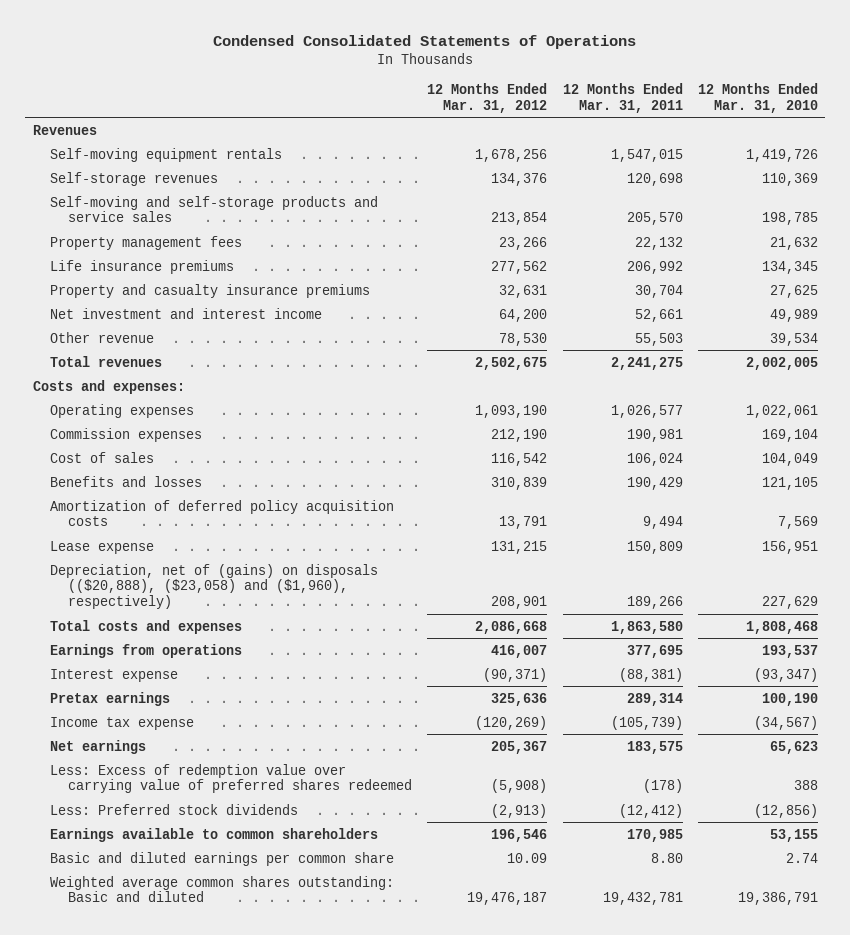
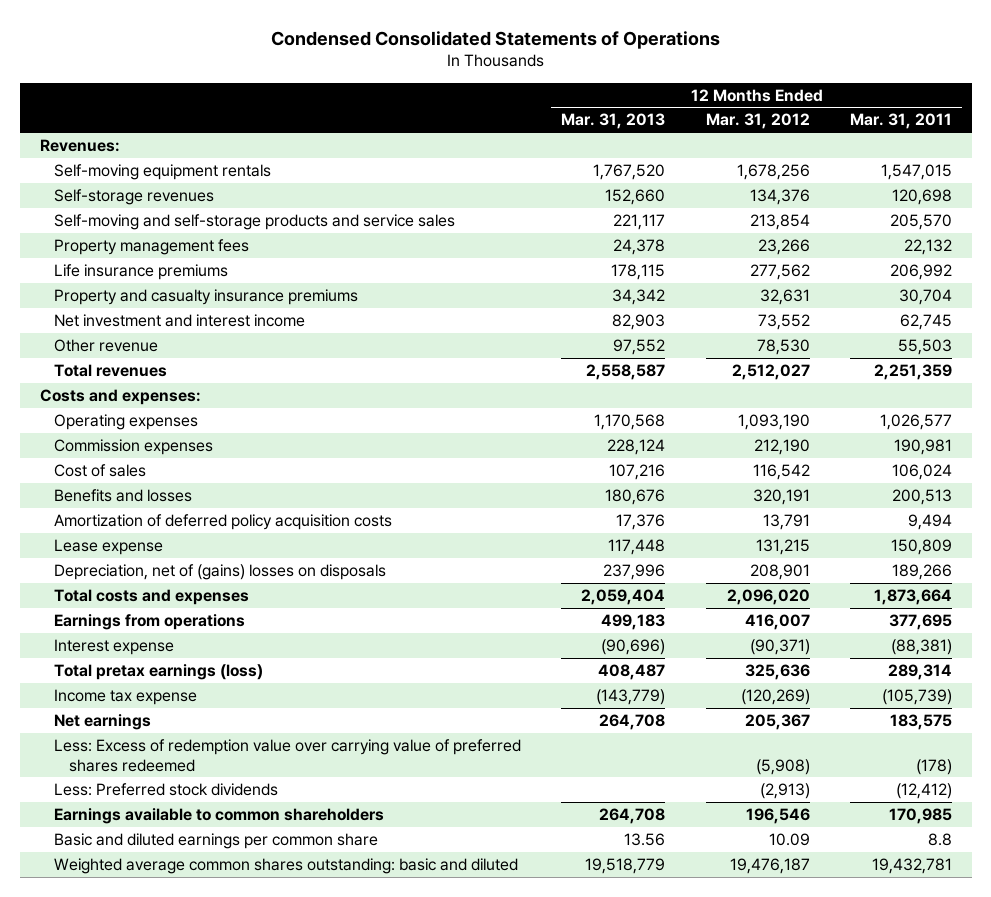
[697,82,818,113] 12 Months Ended Mar. 31, 2010 -> none
none -> [561,113,666,130] Mar. 31, 2013
[32,124,97,135] Revenues -> [39,139,120,153] Revenues:
[499,308,548,322] 64,200 -> [757,314,810,331] 73,552
[634,308,683,322] 52,661 -> [899,314,952,331] 62,745
[475,356,548,370] 2,502,675 -> [731,364,810,381] 2,512,027
[610,356,683,370] 2,241,275 -> [873,364,952,381] 2,251,359
[491,476,548,490] 310,839 -> [752,489,810,506] 320,191
[626,476,683,490] 190,429 -> [891,489,952,506] 200,513
[50,563,379,610] Depreciation, net of (gains) on disposals (($20,888), ($23,058) and ($1,960), respectively) -> [54,564,387,581] Depreciation, net of (gains) losses on disposals
[475,620,548,634] 2,086,668 -> [726,589,810,606] 2,096,020
[610,620,683,634] 1,863,580 -> [873,589,952,606] 1,873,664
[50,691,171,706] Pretax earnings -> [54,664,264,681] Total pretax earnings (loss)
[650,852,683,863] 8.80 -> [927,833,952,847] 8.8
[50,875,395,903] Weighted average common shares outstanding: Basic and diluted -> [54,858,519,875] Weighted average common shares outstanding: basic and diluted

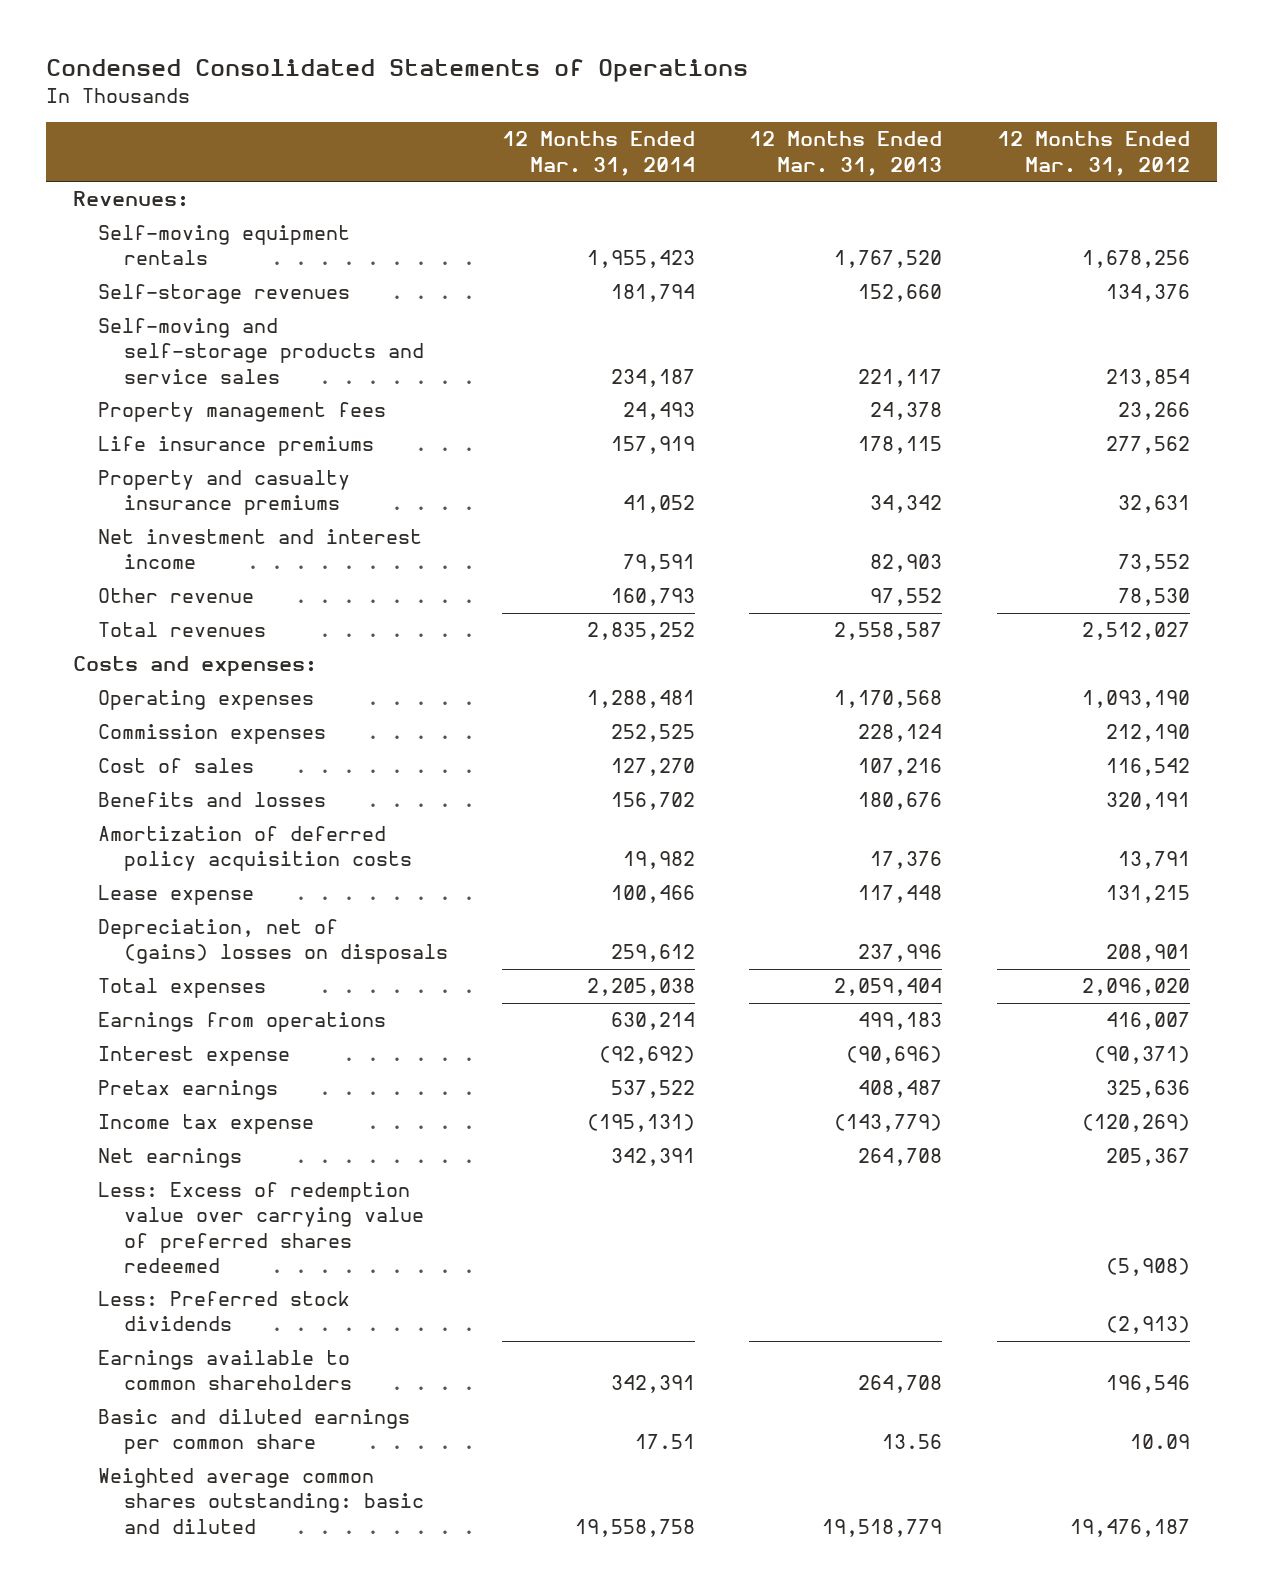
[849,113,952,130] Mar. 31, 2011 -> none
none -> [502,131,696,176] 12 Months Ended Mar. 31, 2014
[54,589,250,606] Total costs and expenses -> [98,978,267,999] Total expenses
[54,664,264,681] Total pretax earnings (loss) -> [98,1080,279,1101] Pretax earnings

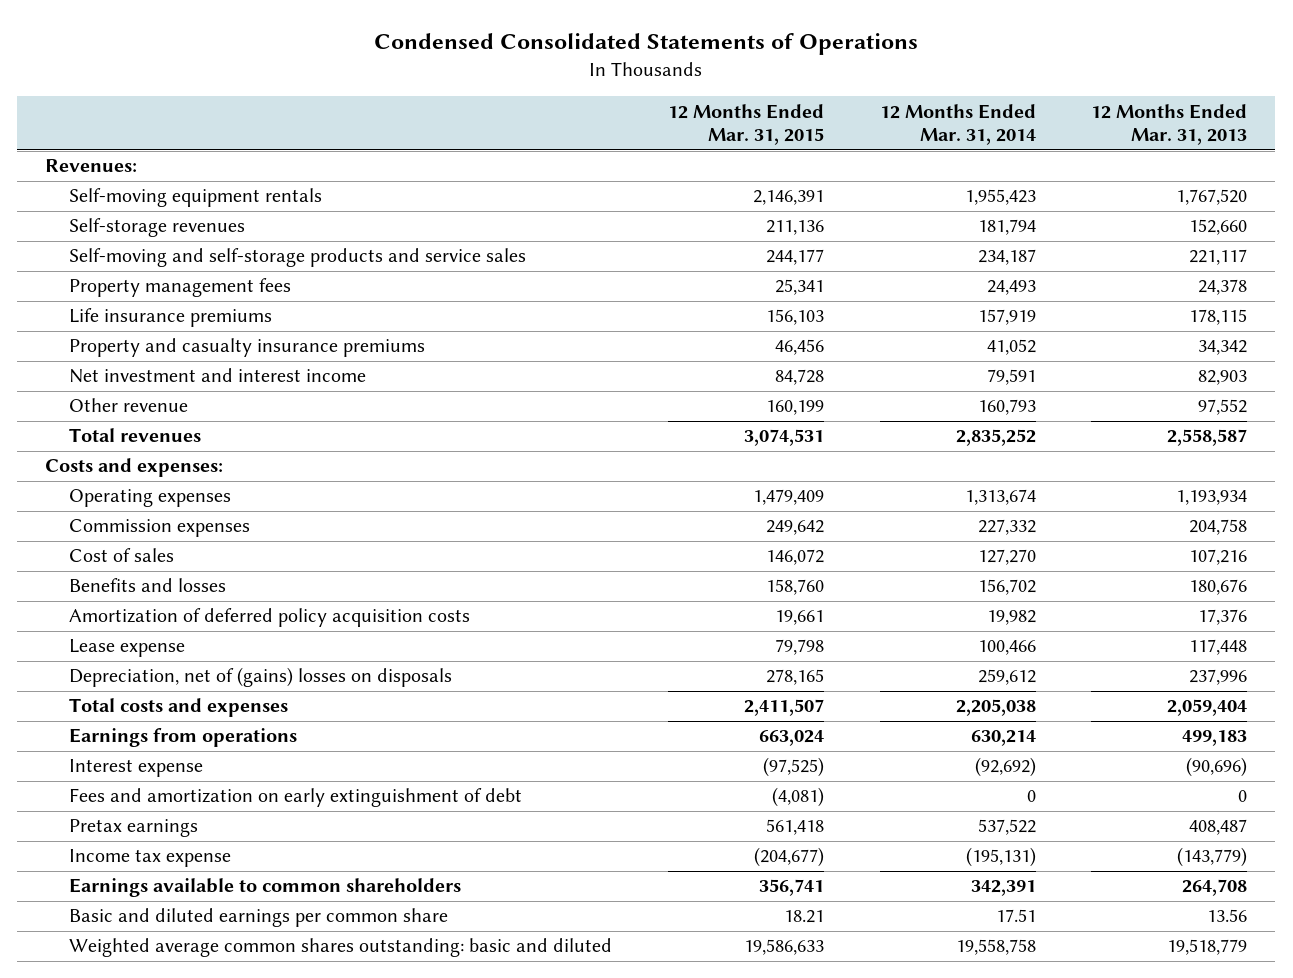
[996,131,1190,176] 12 Months Ended Mar. 31, 2012 -> none
none -> [667,103,824,146] 12 Months Ended Mar. 31, 2015
[587,690,696,709] 1,288,481 -> [964,489,1036,506] 1,313,674
[834,690,943,709] 1,170,568 -> [1176,490,1248,506] 1,193,934
[611,724,696,743] 252,525 -> [977,519,1036,536] 227,332
[858,724,943,743] 228,124 -> [1189,519,1248,536] 204,758
[98,978,267,999] Total expenses -> [69,698,289,718] Total costs and expenses
none -> [69,788,523,808] Fees and amortization on early extinguishment of debt
[98,1148,243,1169] Net earnings -> none
[98,1182,424,1273] Less: Excess of redemption value over carrying value of preferred shares redeemed -> none
[98,1291,351,1332] Less: Preferred stock dividends -> none

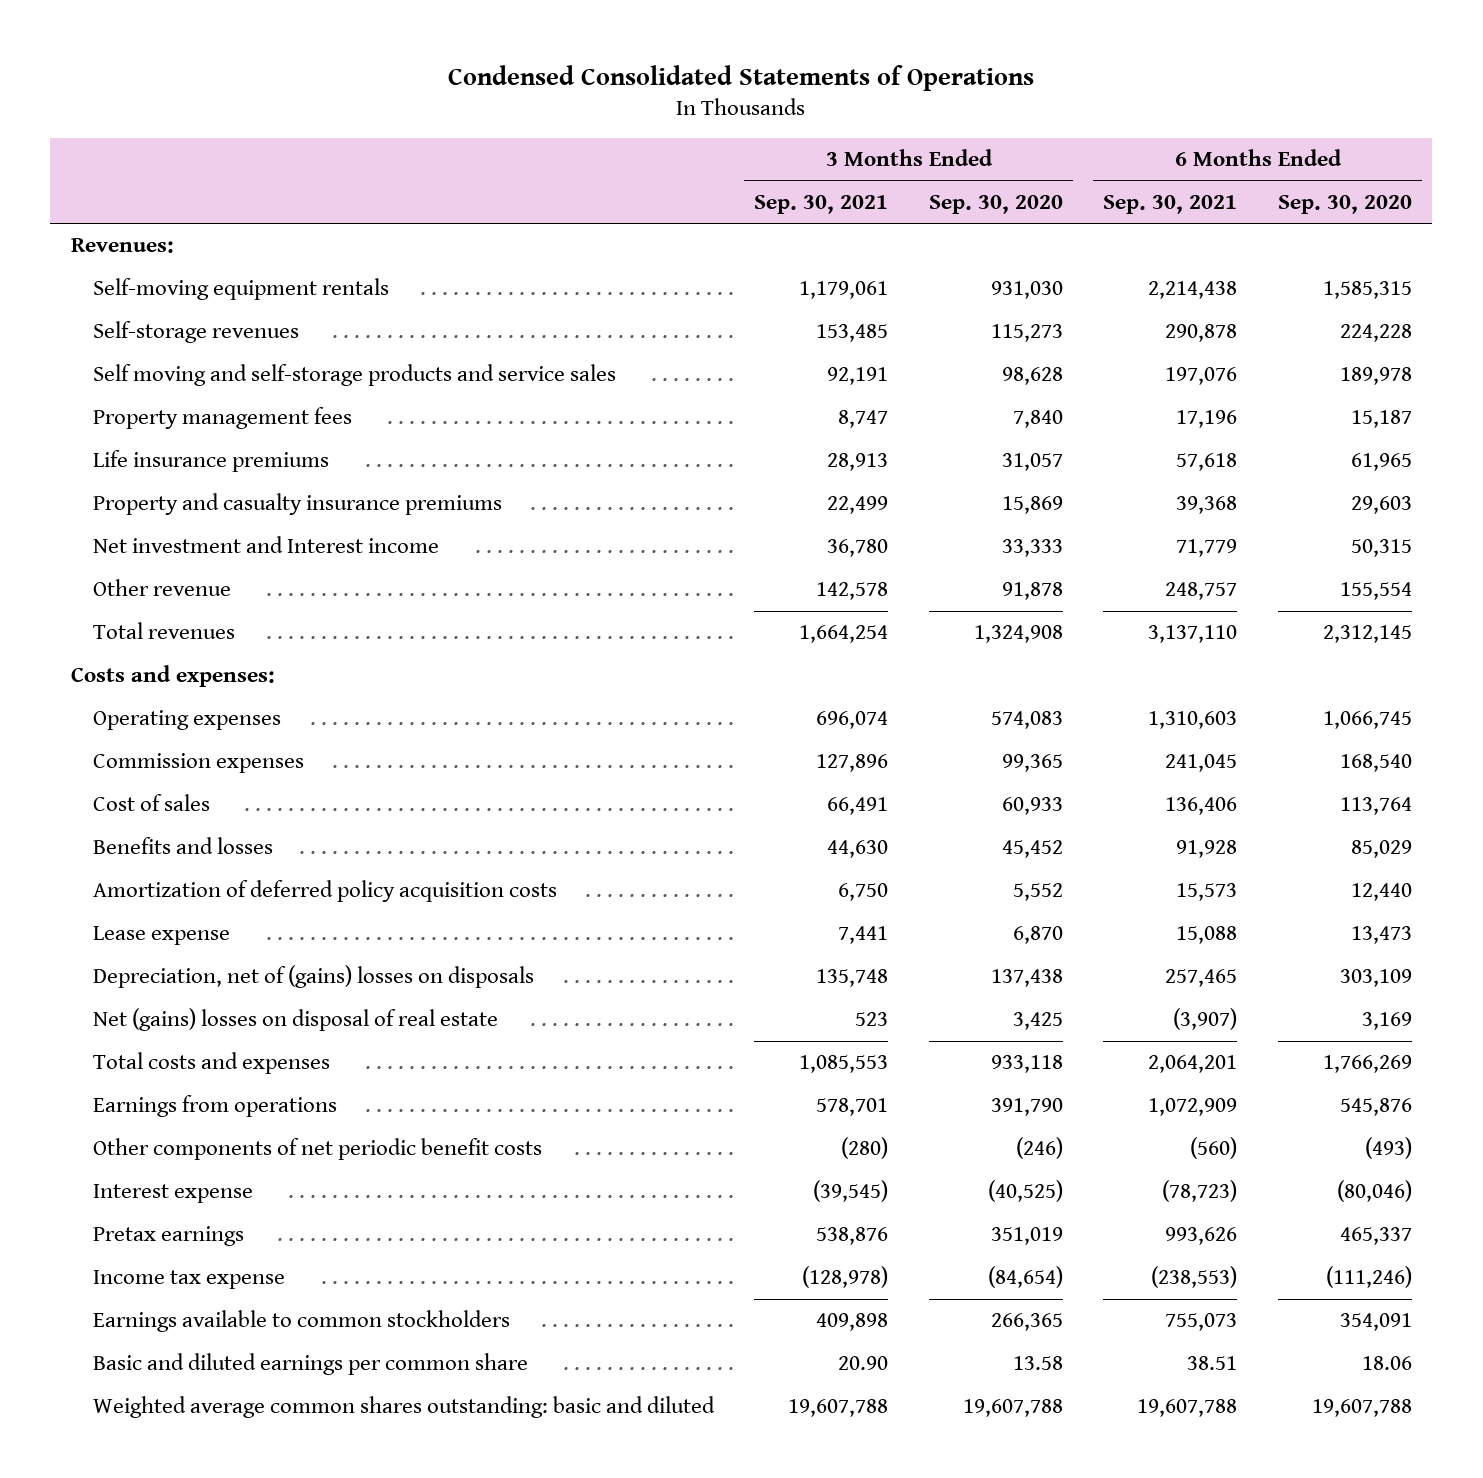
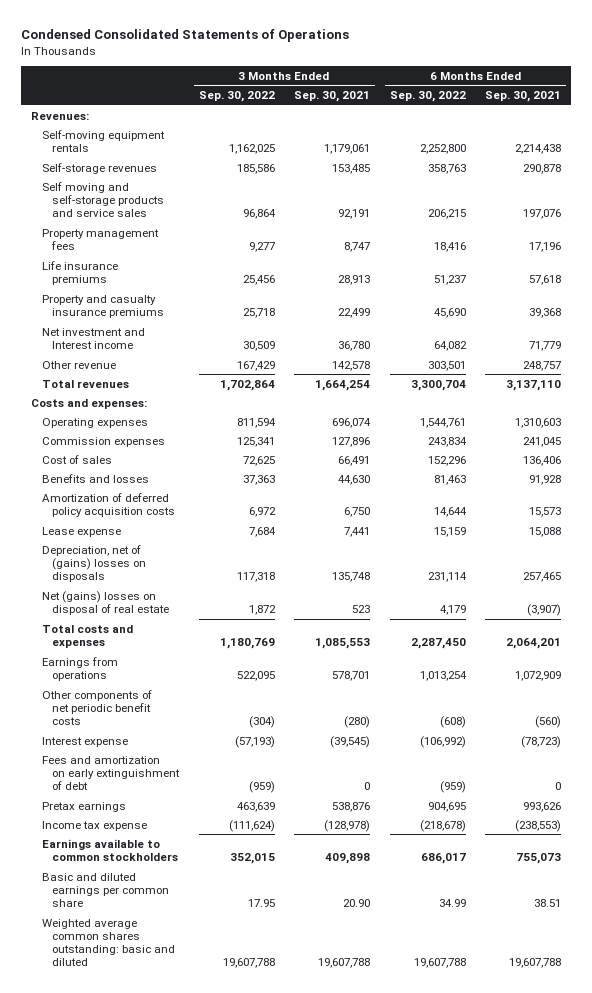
[928,194,1063,214] Sep. 30, 2020 -> none
[1278,194,1413,214] Sep. 30, 2020 -> none
none -> [198,91,275,103] Sep. 30, 2022
none -> [389,91,466,103] Sep. 30, 2022
none -> [41,755,181,791] Fees and amortization on early extinguishment of debt

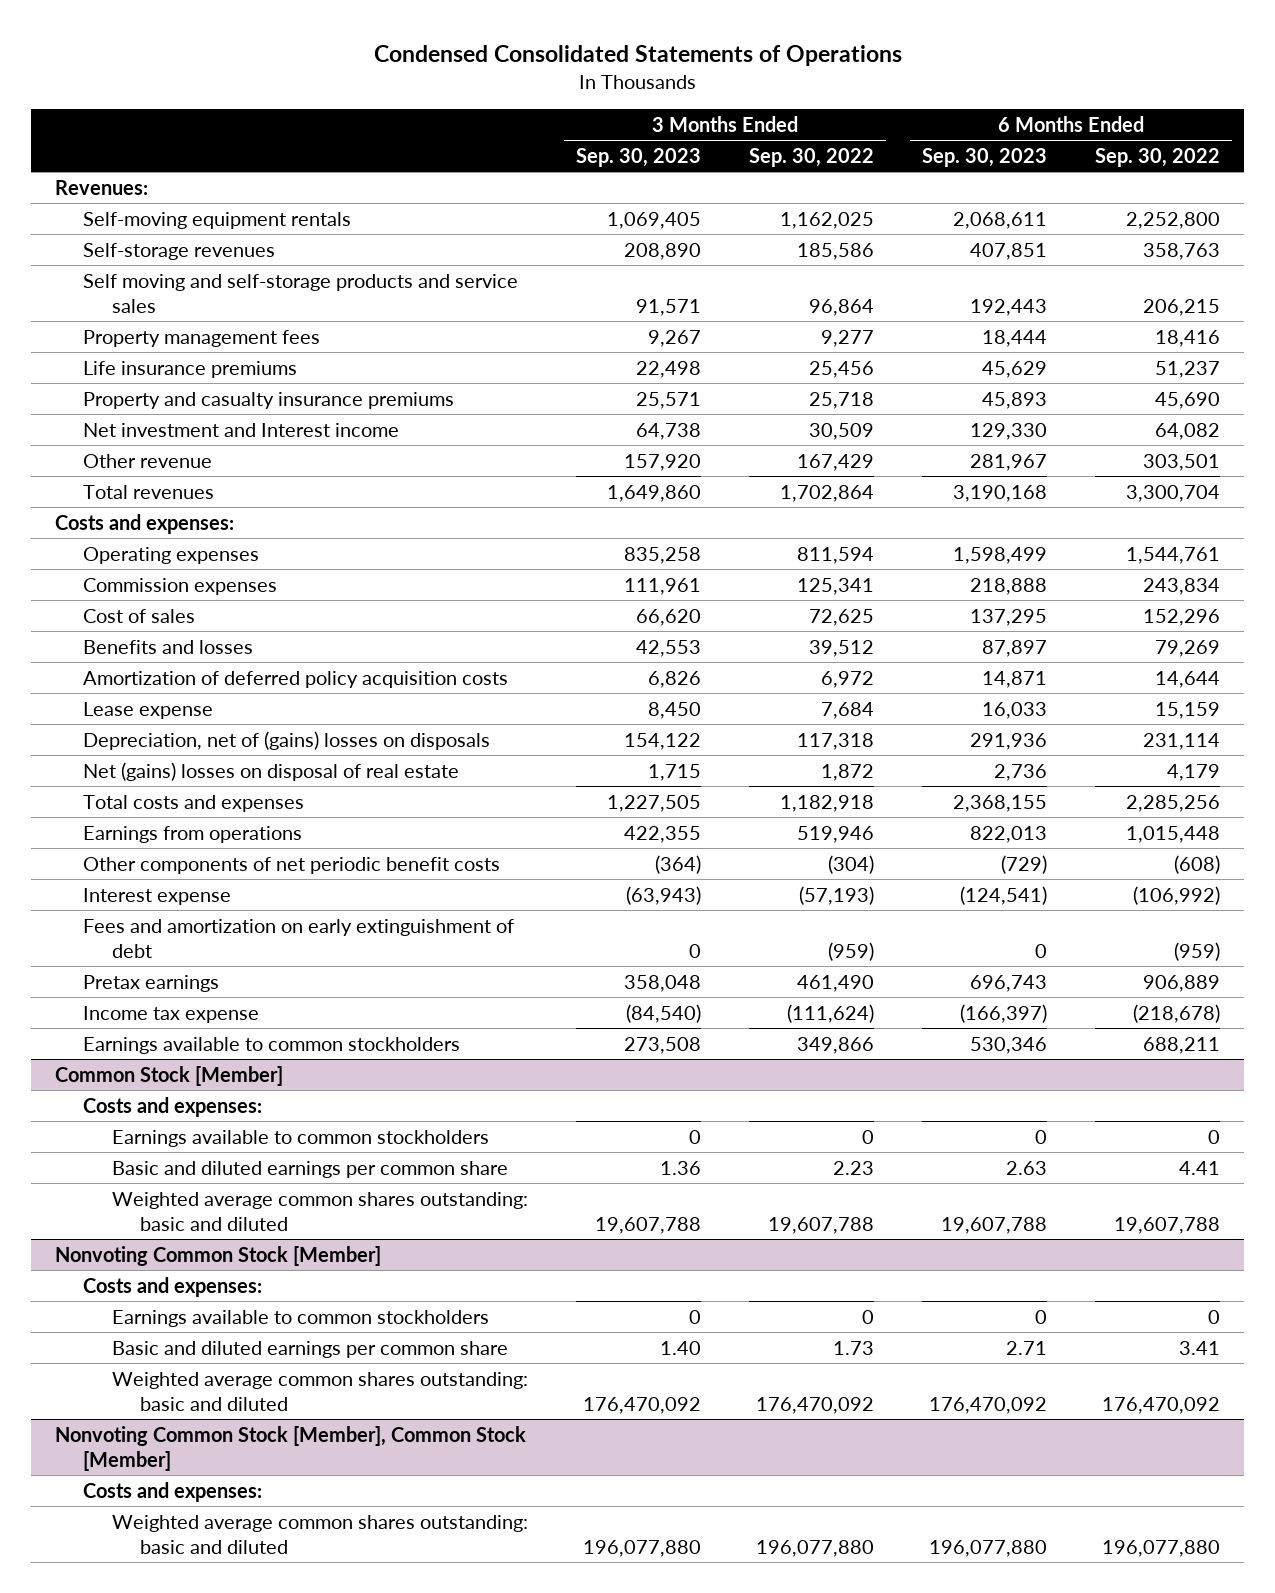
[294,91,371,103] Sep. 30, 2021 -> none
[485,91,562,103] Sep. 30, 2021 -> none
none -> [575,147,701,167] Sep. 30, 2023
none -> [921,147,1047,167] Sep. 30, 2023
[242,474,275,485] 37,363 -> [808,639,874,657] 39,512
[433,474,466,485] 81,463 -> [1154,639,1220,657] 79,269
[219,637,275,649] 1,180,769 -> [779,794,874,812] 1,182,918
[410,637,466,649] 2,287,450 -> [1125,794,1220,812] 2,285,256
[236,670,275,681] 522,095 -> [796,825,874,843] 519,946
[419,670,467,681] 1,013,254 -> [1125,825,1220,843] 1,015,448
[236,801,275,812] 463,639 -> [796,974,874,992] 461,490
[427,801,466,812] 904,695 -> [1142,974,1220,992] 906,889
[229,852,275,864] 352,015 -> [796,1036,874,1054] 349,866
[420,852,466,864] 686,017 -> [1142,1036,1220,1054] 688,211
none -> [55,1065,284,1086] Common Stock [Member]
none -> [83,1096,263,1117] Costs and expenses:
none -> [111,1129,489,1147] Earnings available to common stockholders
[247,899,275,908] 17.95 -> [832,1160,874,1175] 2.23
[438,899,466,908] 34.99 -> [1178,1160,1220,1175] 4.41
none -> [55,1245,382,1266] Nonvoting Common Stock [Member]
none -> [83,1276,263,1297] Costs and expenses:
none -> [111,1309,489,1327] Earnings available to common stockholders
none -> [111,1340,508,1358] Basic and diluted earnings per common share
none -> [111,1371,528,1411] Weighted average common shares outstanding: basic and diluted
none -> [55,1425,527,1471] Nonvoting Common Stock [Member], Common Stock [Member]
none -> [83,1481,263,1502] Costs and expenses:
none -> [111,1514,528,1554] Weighted average common shares outstanding: basic and diluted

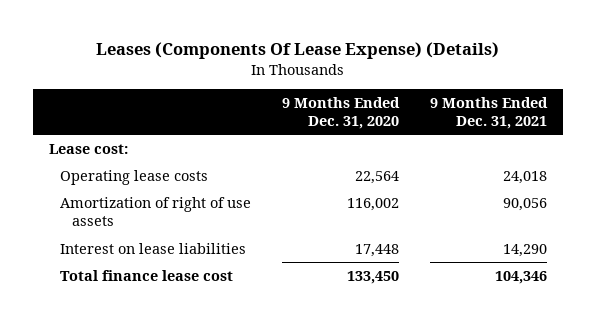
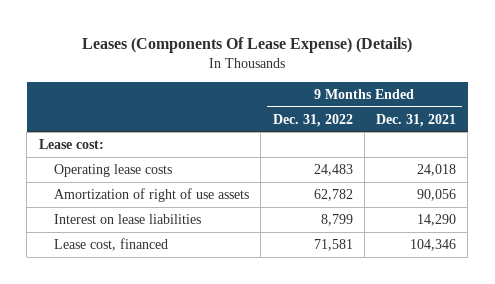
[282,96,401,129] 9 Months Ended Dec. 31, 2020 -> none
none -> [272,113,353,127] Dec. 31, 2022
[60,269,234,281] Total finance lease cost -> [54,238,169,252] Lease cost, financed

